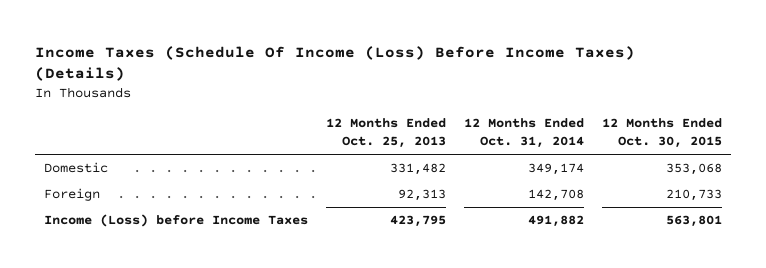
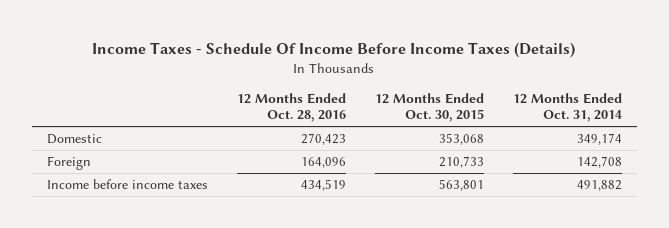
[35,45,636,82] Income Taxes (Schedule Of Income (Loss) Before Income Taxes) (Details) -> [92,41,576,58] Income Taxes - Schedule Of Income Before Income Taxes (Details)
[326,118,447,149] 12 Months Ended Oct. 25, 2013 -> none
none -> [236,92,346,122] 12 Months Ended Oct. 28, 2016
[44,213,309,227] Income (Loss) before Income Taxes -> [46,179,208,190] Income before income taxes

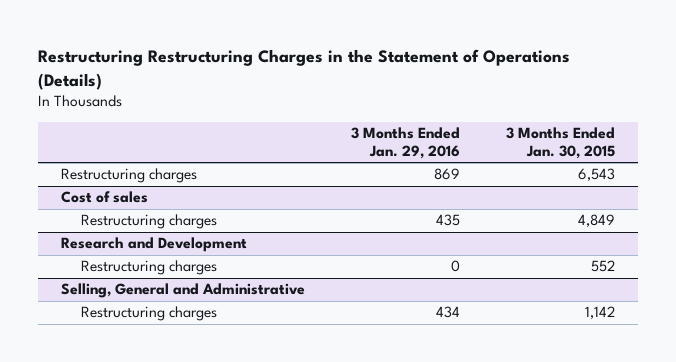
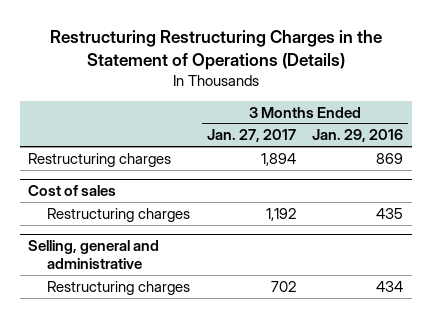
[506,127,616,160] 3 Months Ended Jan. 30, 2015 -> none
none -> [206,129,296,143] Jan. 27, 2017
[60,237,247,253] Research and Development -> none
[81,260,218,276] Restructuring charges -> none
[60,283,305,299] Selling, General and Administrative -> [27,239,159,269] Selling, general and administrative

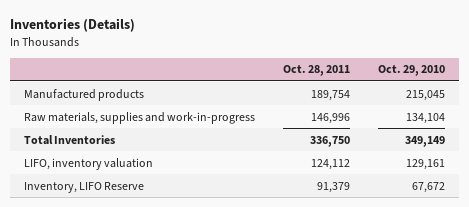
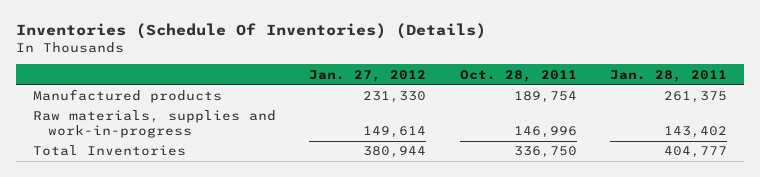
[10,18,136,33] Inventories (Details) -> [15,23,486,40] Inventories (Schedule Of Inventories) (Details)
[377,65,445,77] Oct. 29, 2010 -> none
none -> [309,69,427,82] Jan. 27, 2012
none -> [610,69,728,82] Jan. 28, 2011
[24,157,154,170] LIFO, inventory valuation -> none
[24,181,145,193] Inventory, LIFO Reserve -> none

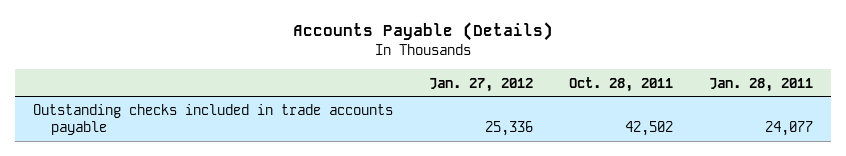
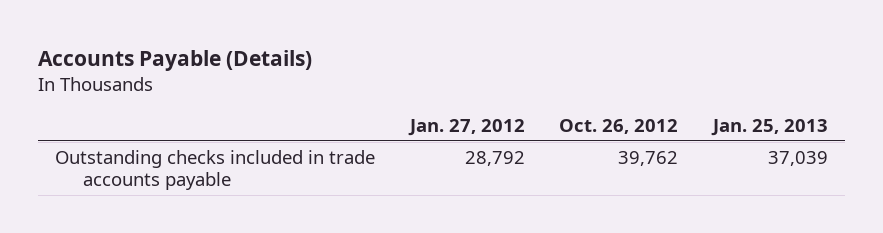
[569,76,674,92] Oct. 28, 2011 -> none
[709,77,814,92] Jan. 28, 2011 -> none
none -> [559,118,679,134] Oct. 26, 2012
none -> [710,118,828,136] Jan. 25, 2013
[484,121,533,137] 25,336 -> [464,151,525,167] 28,792

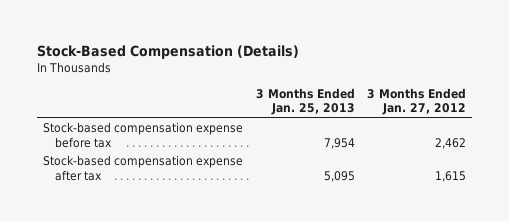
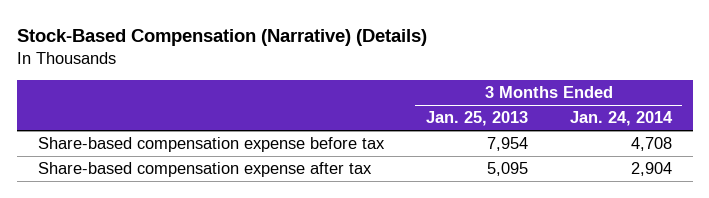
[37,44,300,59] Stock-Based Compensation (Details) -> [16,28,427,46] Stock-Based Compensation (Narrative) (Details)
[366,87,466,116] 3 Months Ended Jan. 27, 2012 -> none
none -> [569,111,673,127] Jan. 24, 2014
[43,121,244,148] Stock-based compensation expense before tax -> [37,137,385,153] Share-based compensation expense before tax
[43,154,244,181] Stock-based compensation expense after tax -> [37,162,372,178] Share-based compensation expense after tax

